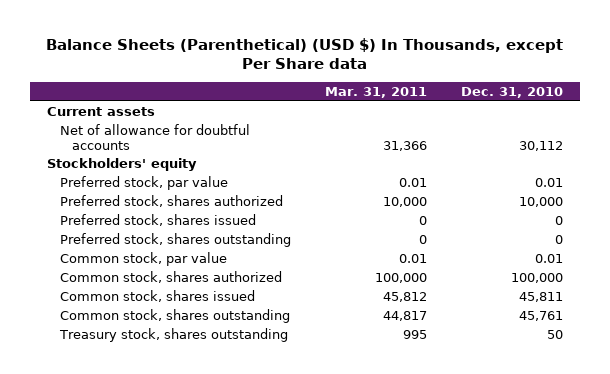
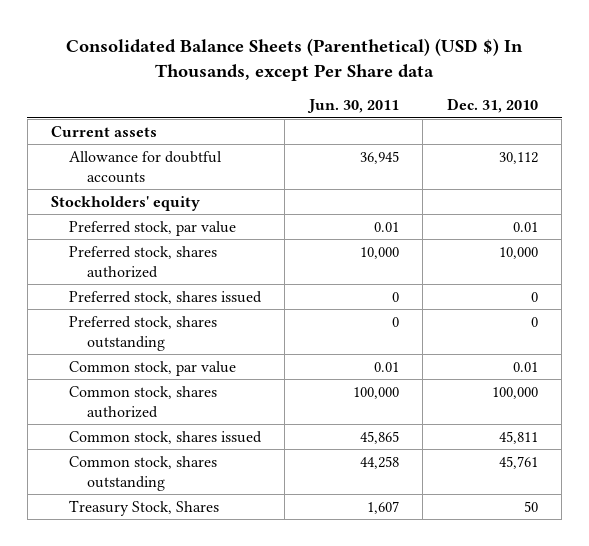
[45,37,563,70] Balance Sheets (Parenthetical) (USD $) In Thousands, except Per Share data -> [66,38,524,81] Consolidated Balance Sheets (Parenthetical) (USD $) In Thousands, except Per Share data
[324,86,427,98] Mar. 31, 2011 -> none
none -> [306,99,399,114] Jun. 30, 2011
[59,124,250,150] Net of allowance for doubtful accounts -> [69,150,223,184] Allowance for doubtful accounts
[58,328,288,343] Treasury stock, shares outstanding -> [69,499,220,516] Treasury Stock, Shares

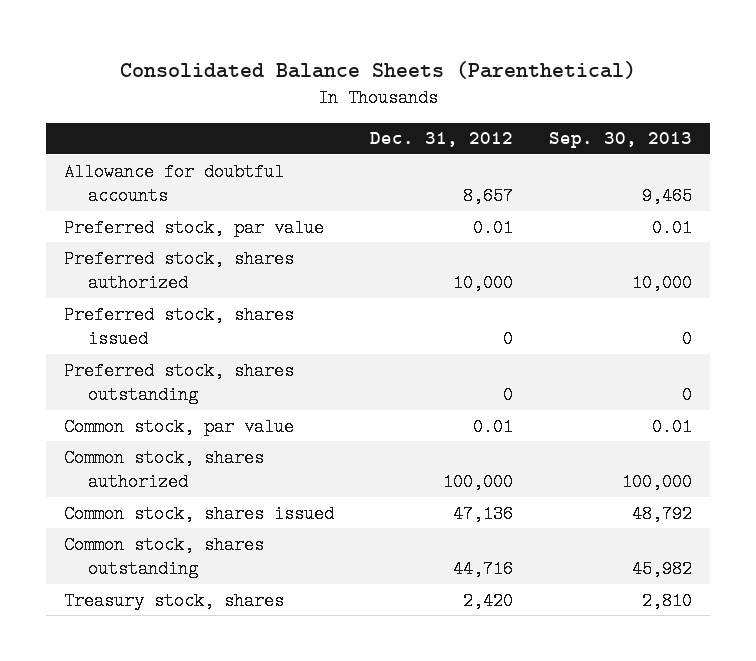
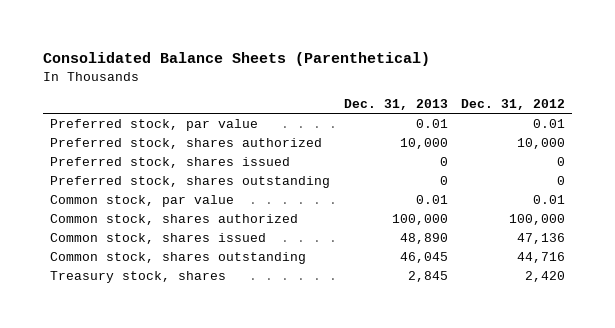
[548,132,692,149] Sep. 30, 2013 -> none
none -> [343,98,448,110] Dec. 31, 2013
[64,162,285,206] Allowance for doubtful accounts -> none

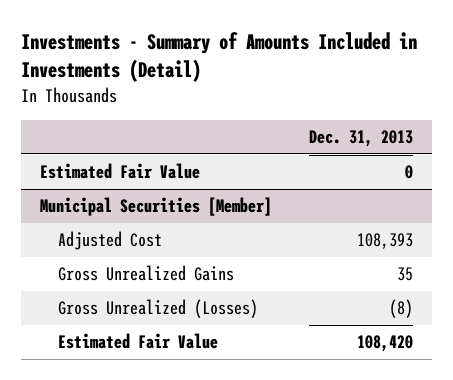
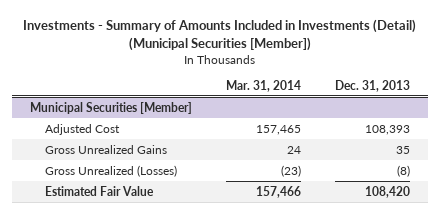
[20,32,417,83] Investments - Summary of Amounts Included in Investments (Detail) -> [22,19,416,52] Investments - Summary of Amounts Included in Investments (Detail) (Municipal Securities [Member])
none -> [225,79,301,92] Mar. 31, 2014
[39,163,200,180] Estimated Fair Value -> none

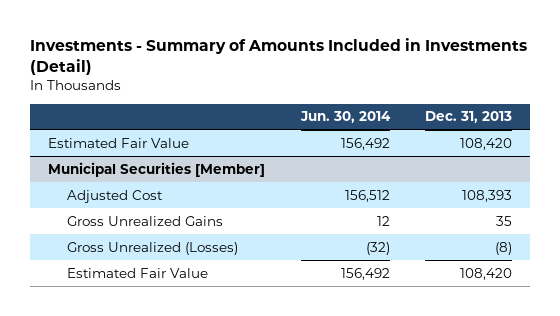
[22,19,416,52] Investments - Summary of Amounts Included in Investments (Detail) (Municipal Securities [Member]) -> [30,38,528,76] Investments - Summary of Amounts Included in Investments (Detail)
[225,79,301,92] Mar. 31, 2014 -> none
none -> [299,111,391,124] Jun. 30, 2014
none -> [48,137,190,148] Estimated Fair Value

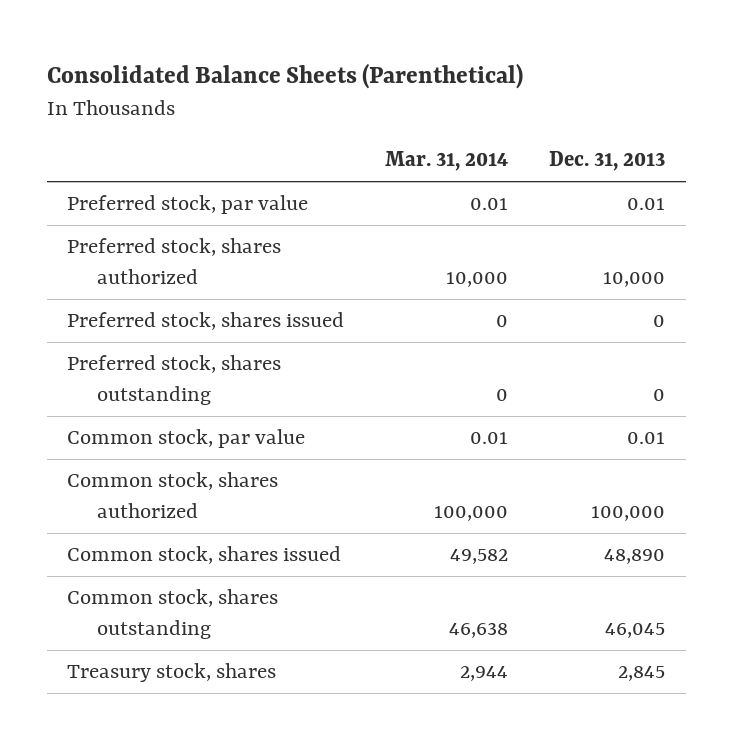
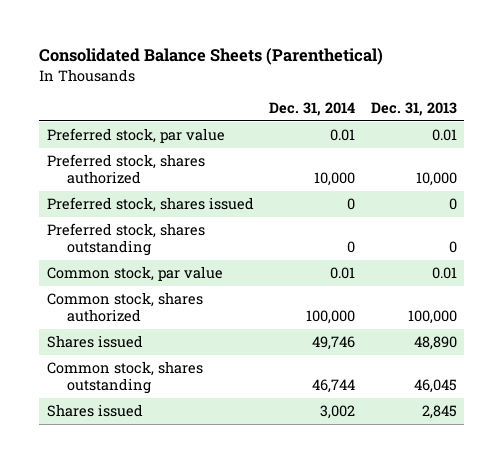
[385,151,509,172] Mar. 31, 2014 -> none
none -> [269,102,356,117] Dec. 31, 2014
[67,546,342,565] Common stock, shares issued -> [46,335,143,349] Shares issued
[67,663,277,683] Treasury stock, shares -> [46,404,143,418] Shares issued

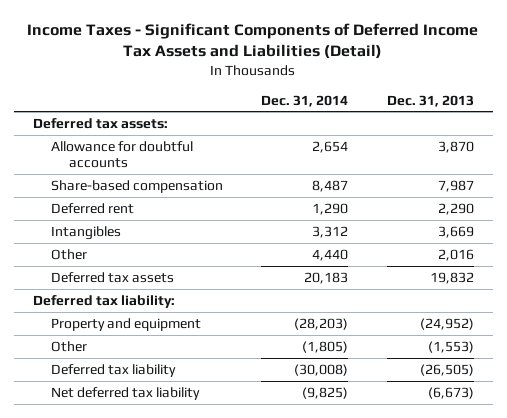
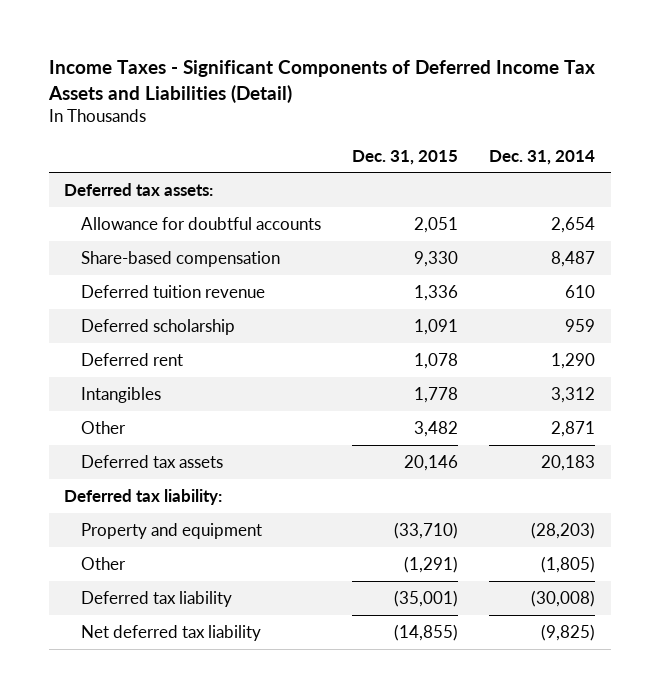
[386,94,474,107] Dec. 31, 2013 -> none
none -> [352,149,459,165] Dec. 31, 2015
none -> [81,284,266,298] Deferred tuition revenue
none -> [81,318,236,335] Deferred scholarship
[312,248,349,261] 4,440 -> [551,420,596,437] 2,871

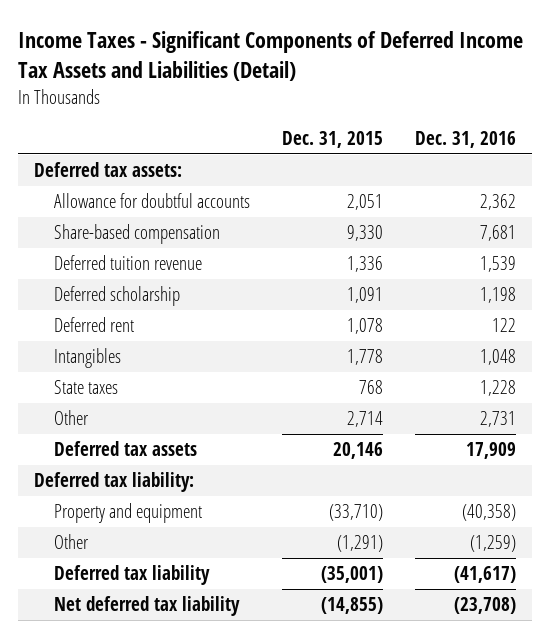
[489,149,596,165] Dec. 31, 2014 -> none
none -> [414,131,516,149] Dec. 31, 2016
none -> [54,380,119,395] State taxes
[414,420,459,437] 3,482 -> [347,411,384,428] 2,714

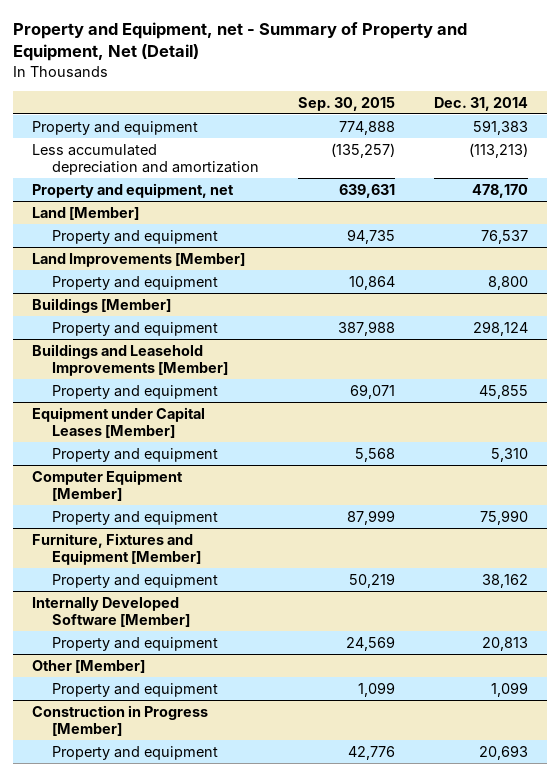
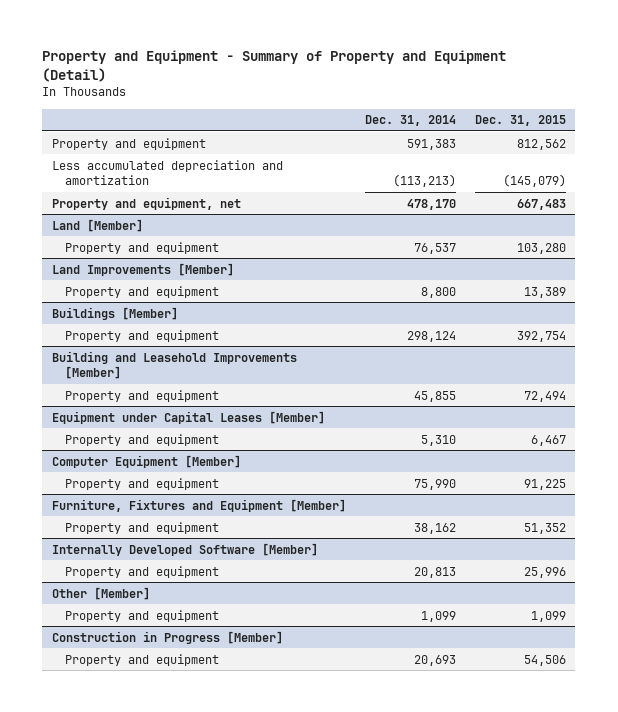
[12,22,467,62] Property and Equipment, net - Summary of Property and Equipment, Net (Detail) -> [42,50,507,83] Property and Equipment - Summary of Property and Equipment (Detail)
[297,96,395,111] Sep. 30, 2015 -> none
none -> [474,115,566,127] Dec. 31, 2015
[32,343,229,376] Buildings and Leasehold Improvements [Member] -> [51,350,297,379] Building and Leasehold Improvements [Member]

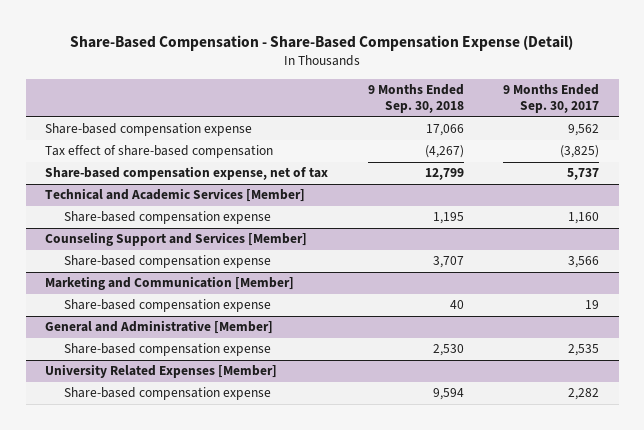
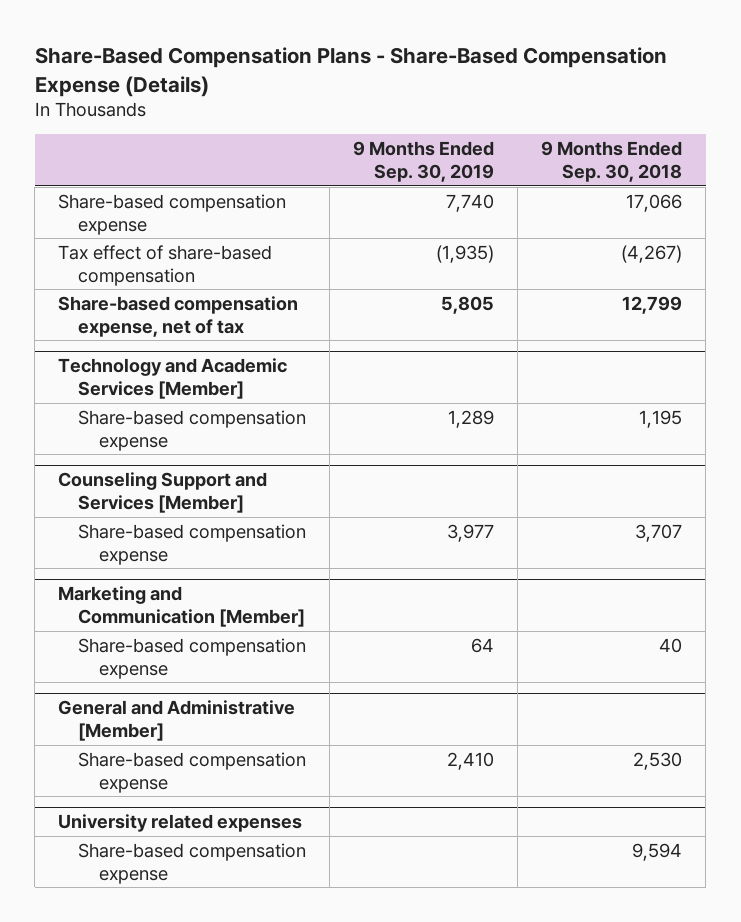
[70,34,574,51] Share-Based Compensation - Share-Based Compensation Expense (Detail) -> [34,47,667,97] Share-Based Compensation Plans - Share-Based Compensation Expense (Details)
[503,83,600,114] 9 Months Ended Sep. 30, 2017 -> none
none -> [353,141,495,183] 9 Months Ended Sep. 30, 2019
[45,188,306,203] Technical and Academic Services [Member] -> [58,358,288,400] Technology and Academic Services [Member]
[45,364,278,379] University Related Expenses [Member] -> [58,814,303,833] University related expenses

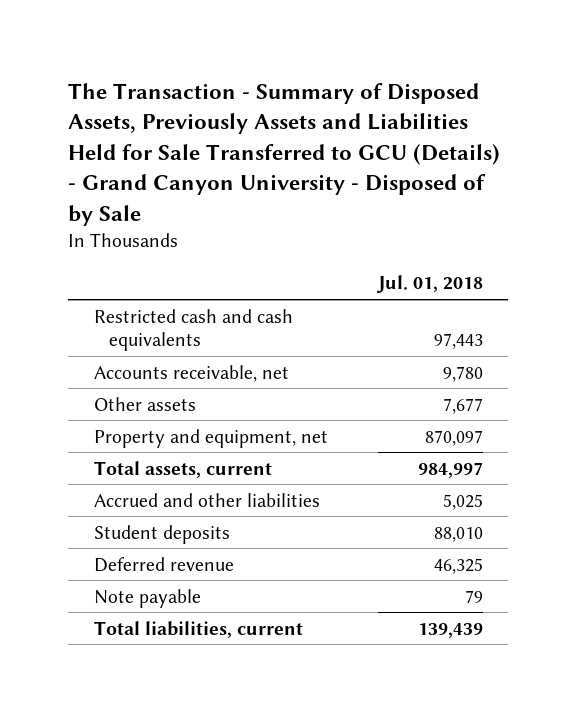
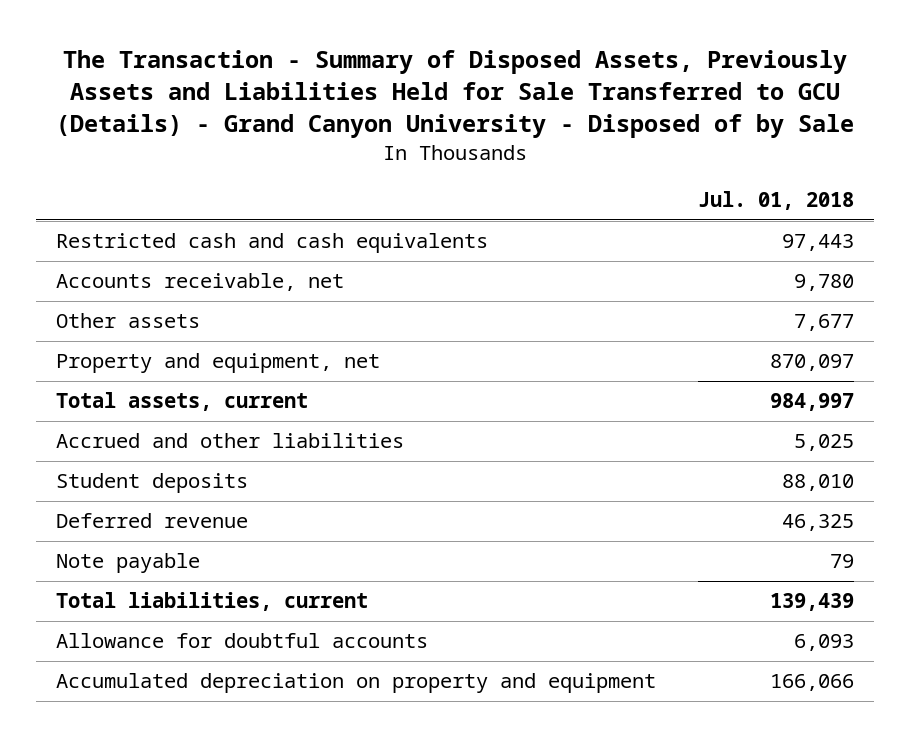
none -> [56,633,429,649] Allowance for doubtful accounts
none -> [56,673,657,694] Accumulated depreciation on property and equipment

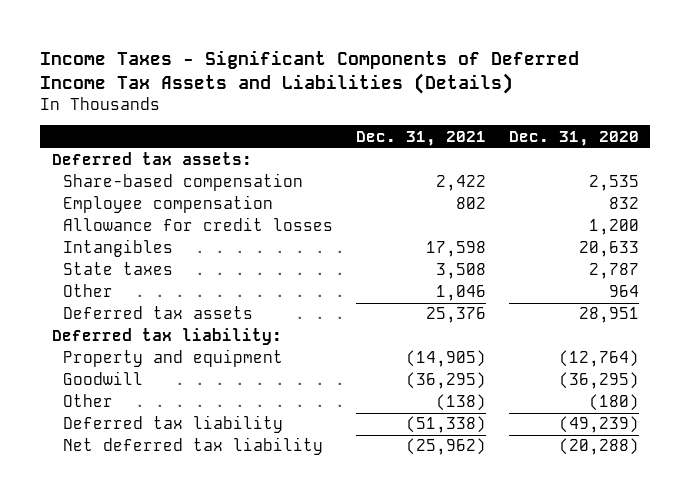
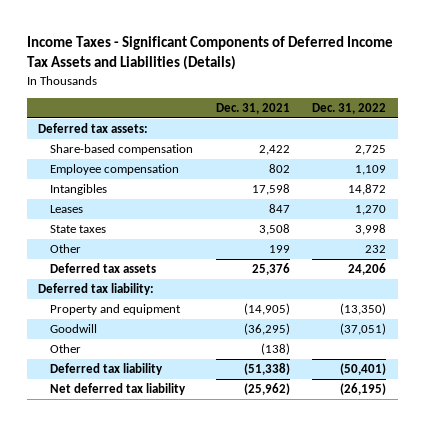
[508,130,639,146] Dec. 31, 2020 -> none
none -> [312,103,387,115] Dec. 31, 2022
[63,217,334,232] Allowance for credit losses -> none
none -> [49,205,83,214] Leases
[436,285,487,302] 1,046 -> [268,245,290,254] 199

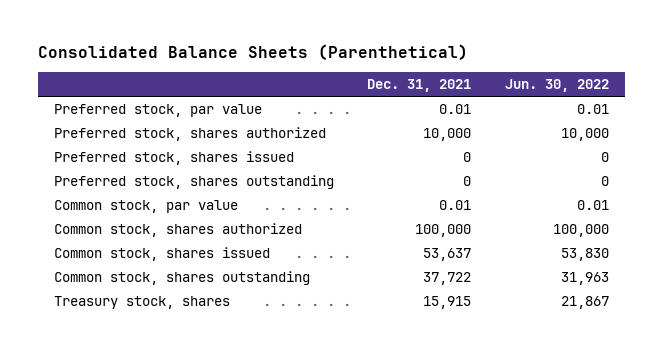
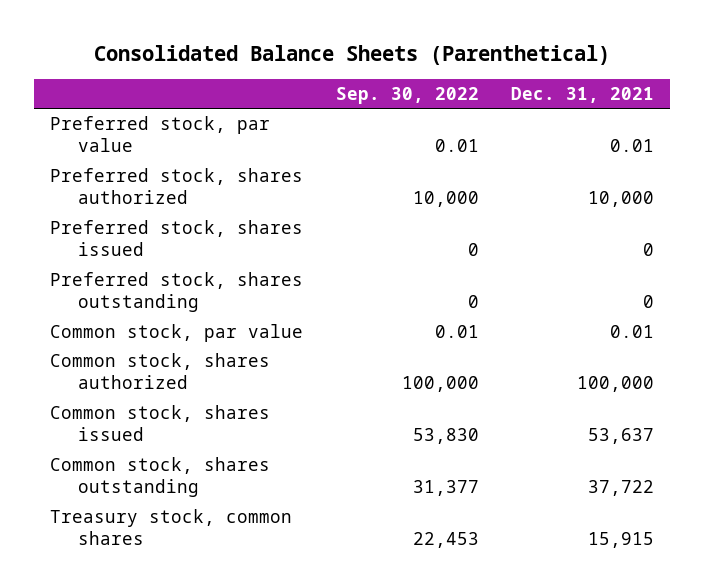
[504,78,609,92] Jun. 30, 2022 -> none
none -> [335,87,479,105] Sep. 30, 2022
[54,295,231,309] Treasury stock, shares -> [49,509,292,546] Treasury stock, common shares

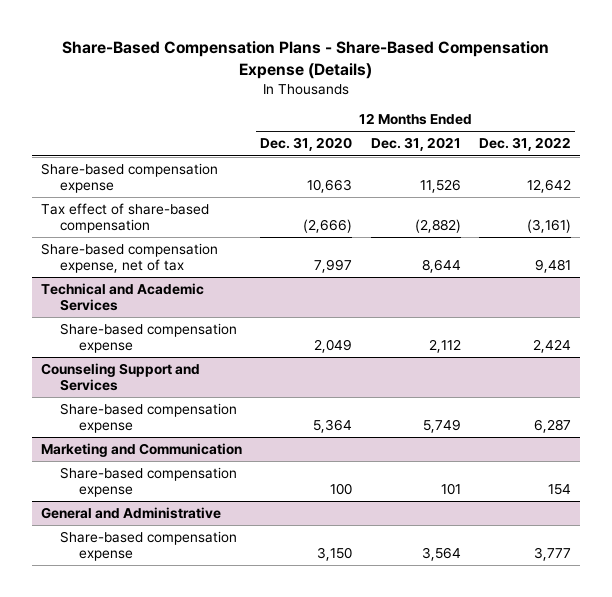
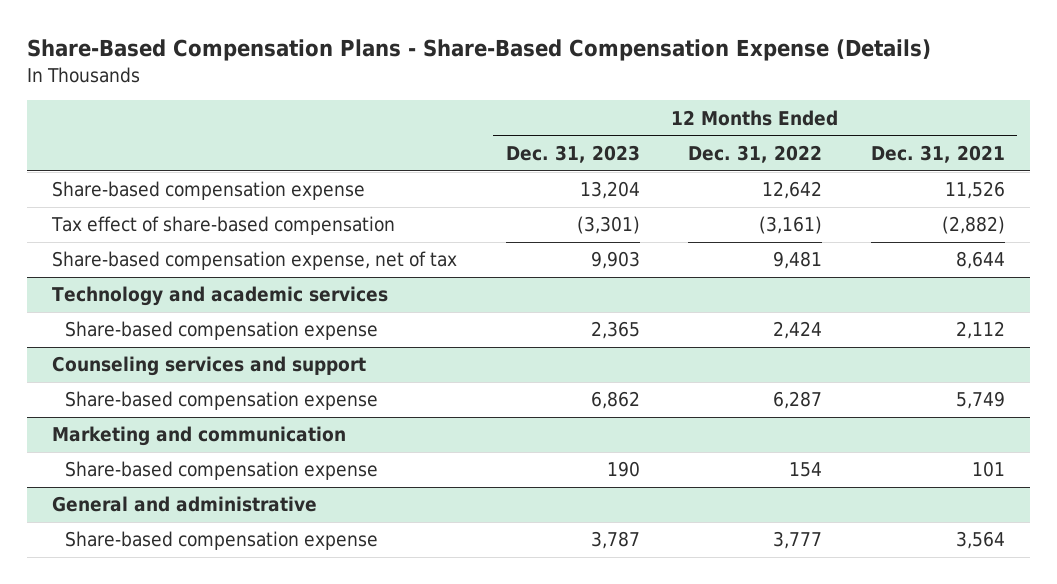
[260,137,353,152] Dec. 31, 2020 -> none
none -> [505,144,640,163] Dec. 31, 2023
[41,282,205,311] Technical and Academic Services -> [51,286,388,307] Technology and academic services
[41,362,201,391] Counseling Support and Services -> [51,356,366,377] Counseling services and support
[41,442,243,457] Marketing and Communication -> [51,426,346,447] Marketing and communication
[41,506,222,519] General and Administrative -> [51,496,317,513] General and administrative

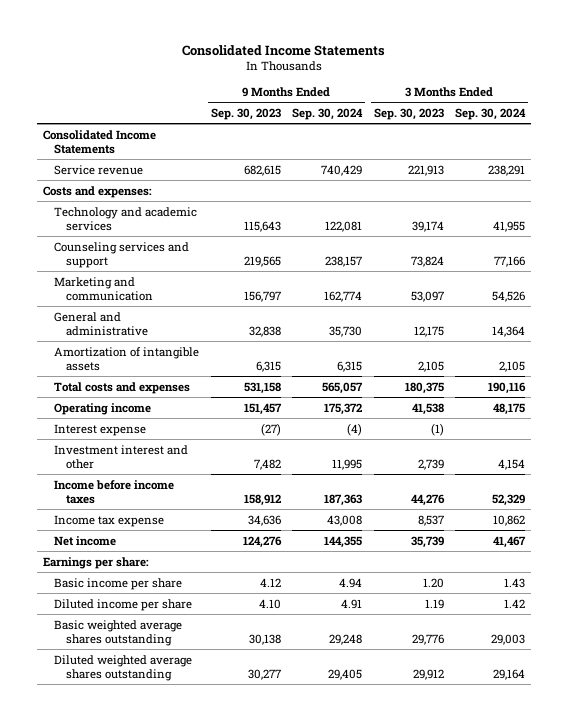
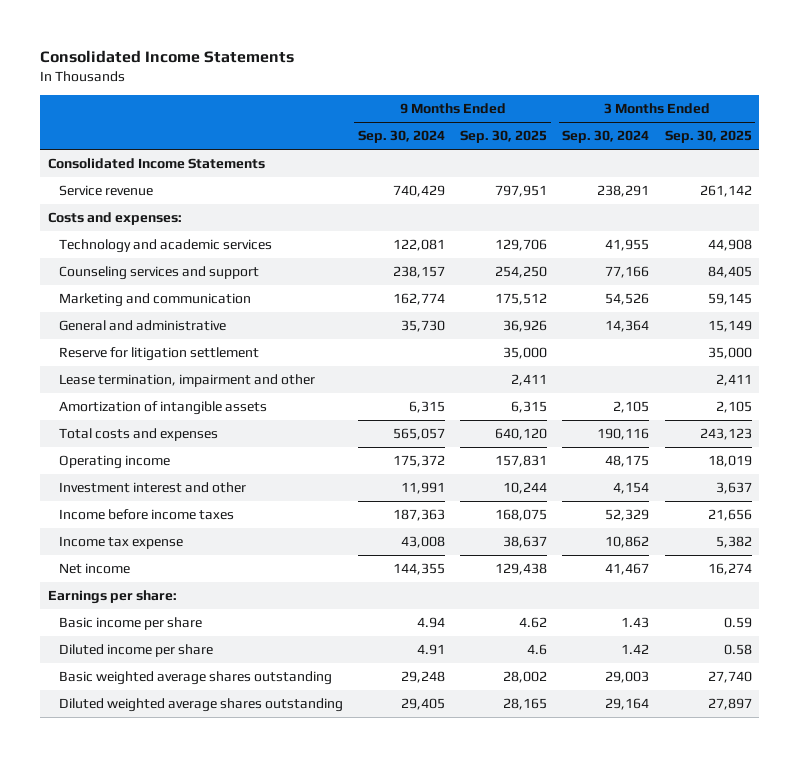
[210,108,281,121] Sep. 30, 2023 -> none
[373,108,444,121] Sep. 30, 2023 -> none
none -> [460,130,548,144] Sep. 30, 2025
none -> [664,130,752,144] Sep. 30, 2025
none -> [58,347,259,362] Reserve for litigation settlement
none -> [58,374,315,388] Lease termination, impairment and other
[54,423,147,436] Interest expense -> none
[332,459,363,471] 11,995 -> [400,482,445,495] 11,991

